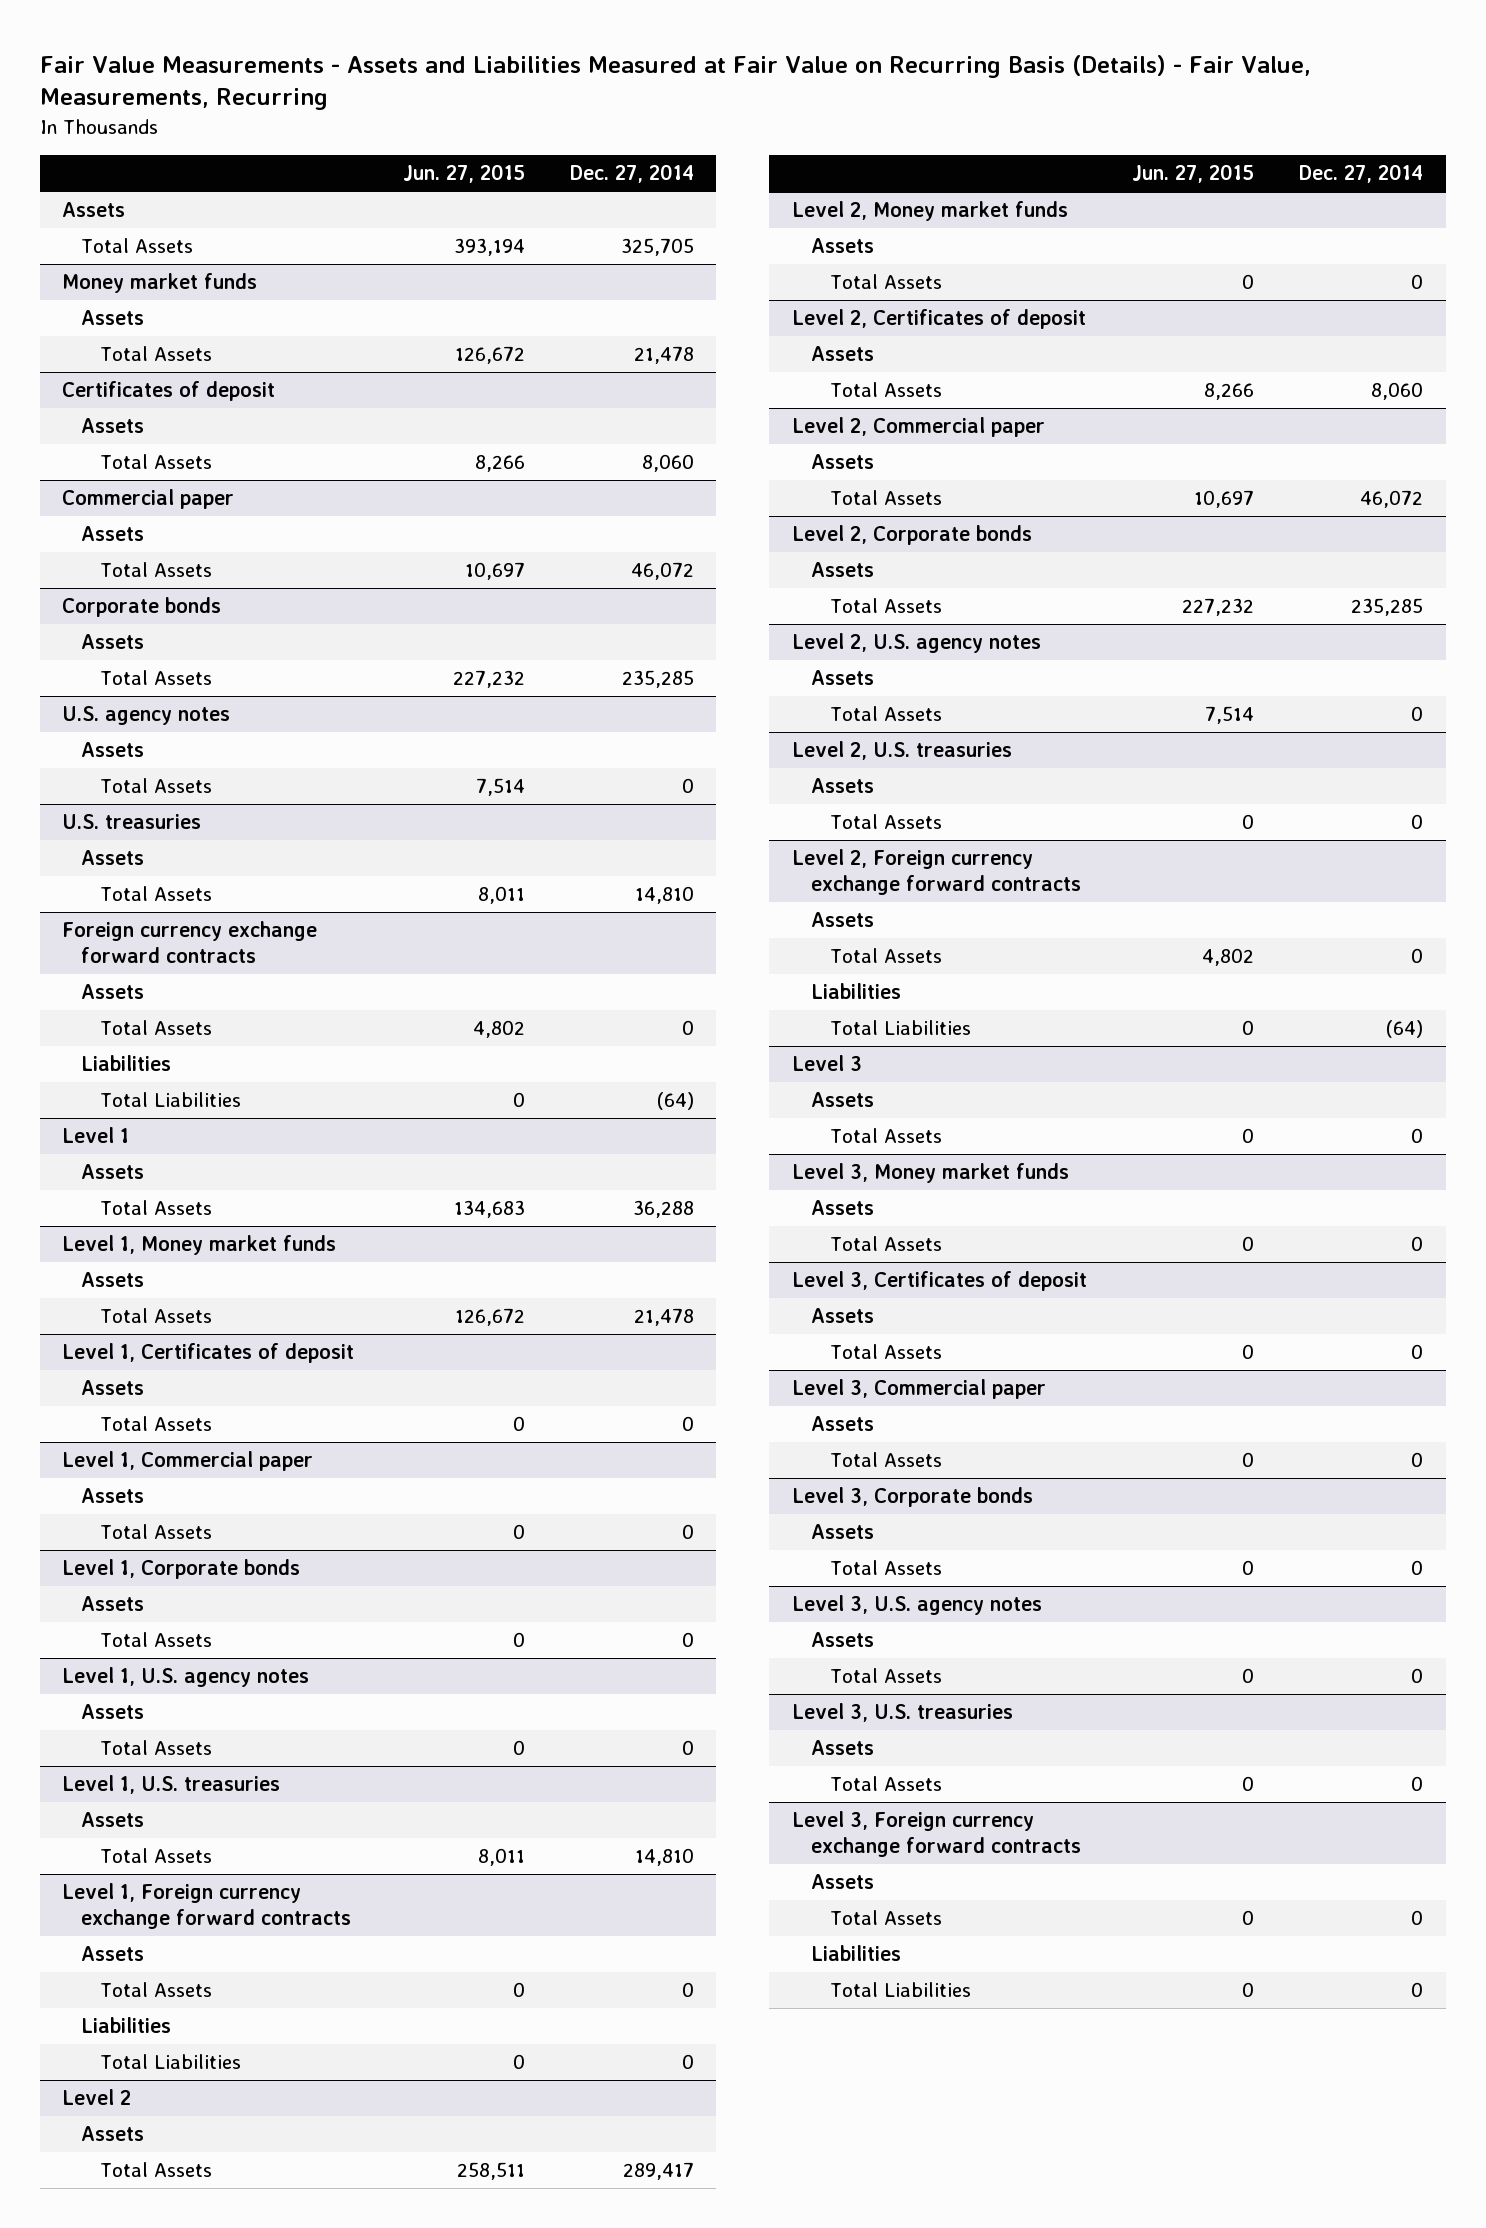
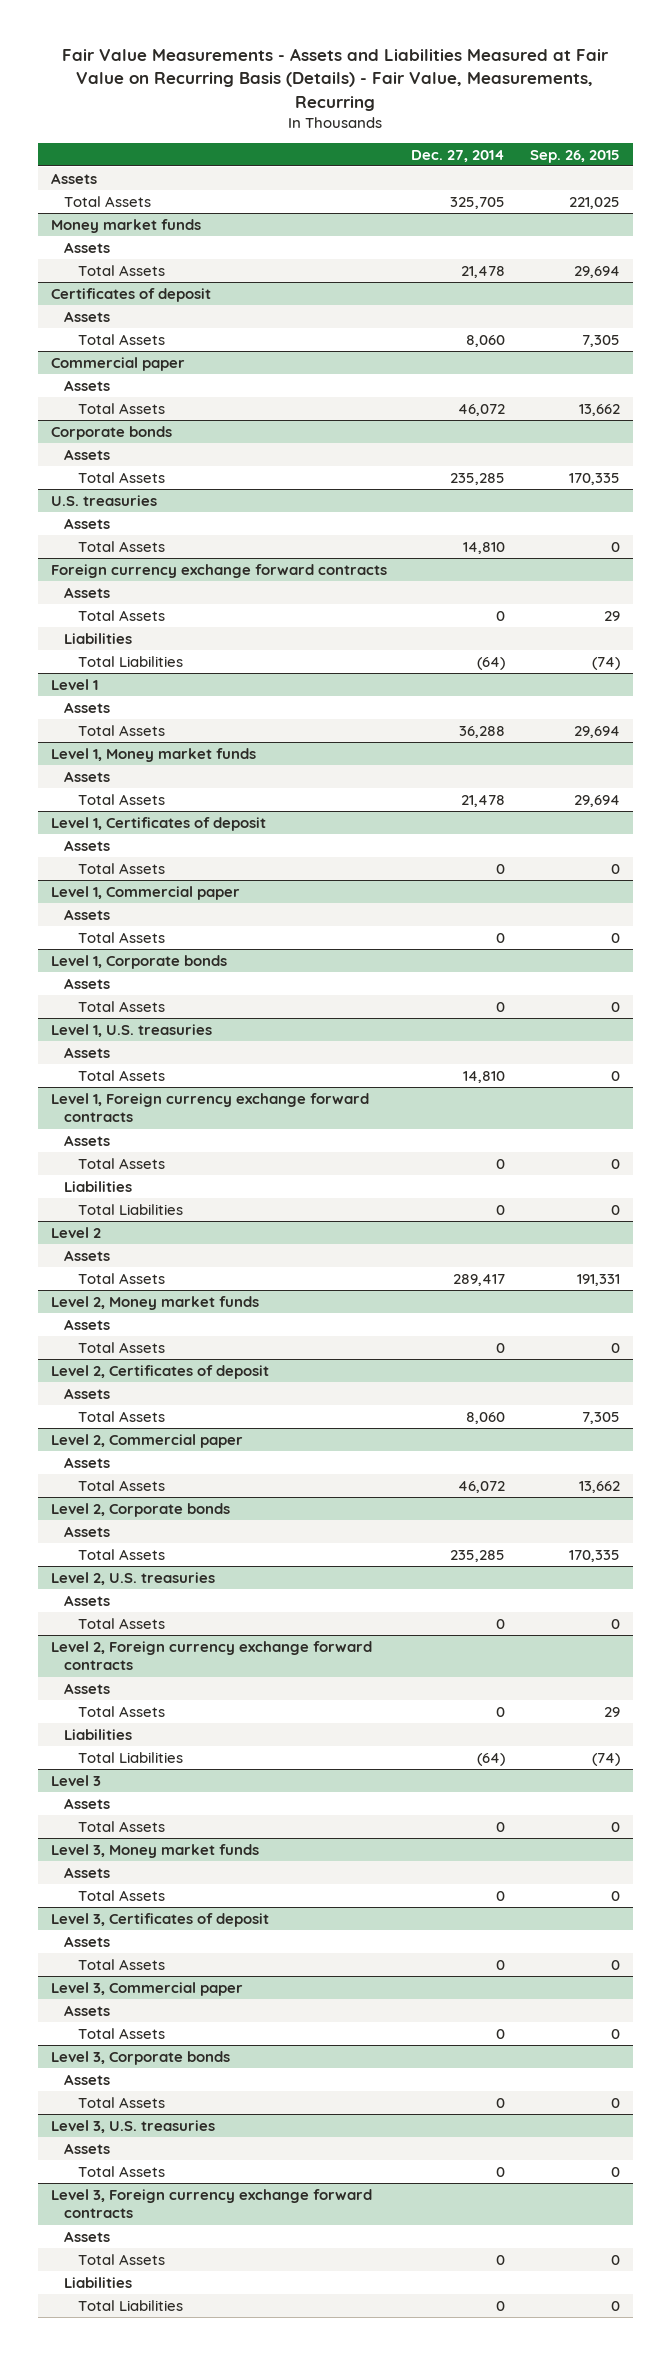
[402,164,525,184] Jun. 27, 2015 -> none
none -> [530,149,621,163] Sep. 26, 2015
[62,706,231,726] U.S. agency notes -> none
[81,742,145,758] Assets -> none
[100,778,213,794] Total Assets -> none
[62,1667,310,1688] Level 1, U.S. agency notes -> none
[81,1704,145,1720] Assets -> none
[100,1740,213,1756] Total Assets -> none
[791,633,1041,654] Level 2, U.S. agency notes -> none
[810,670,874,686] Assets -> none
[829,706,942,722] Total Assets -> none
[791,1595,1042,1616] Level 3, U.S. agency notes -> none
[810,1632,874,1648] Assets -> none
[829,1668,942,1684] Total Assets -> none

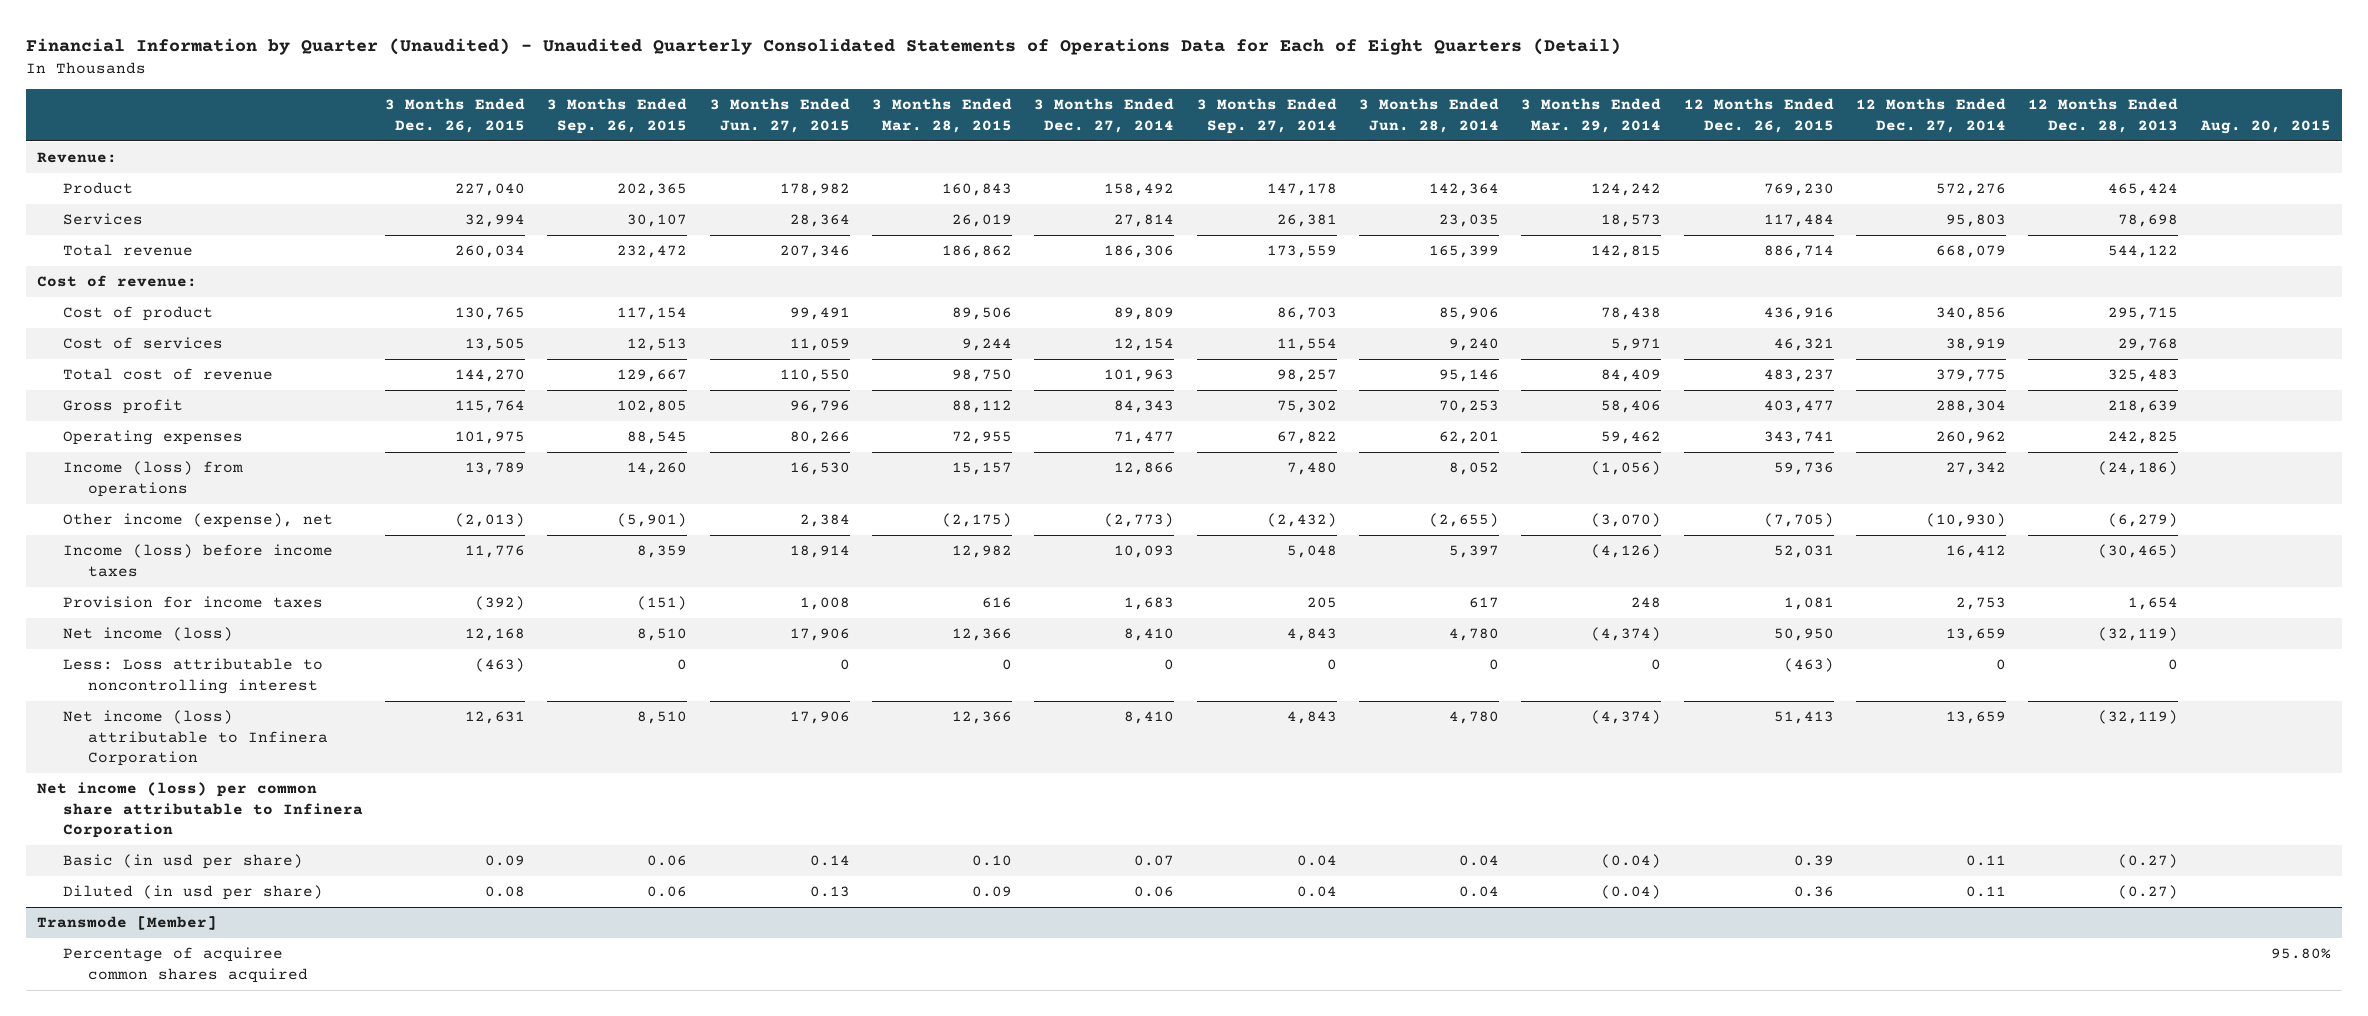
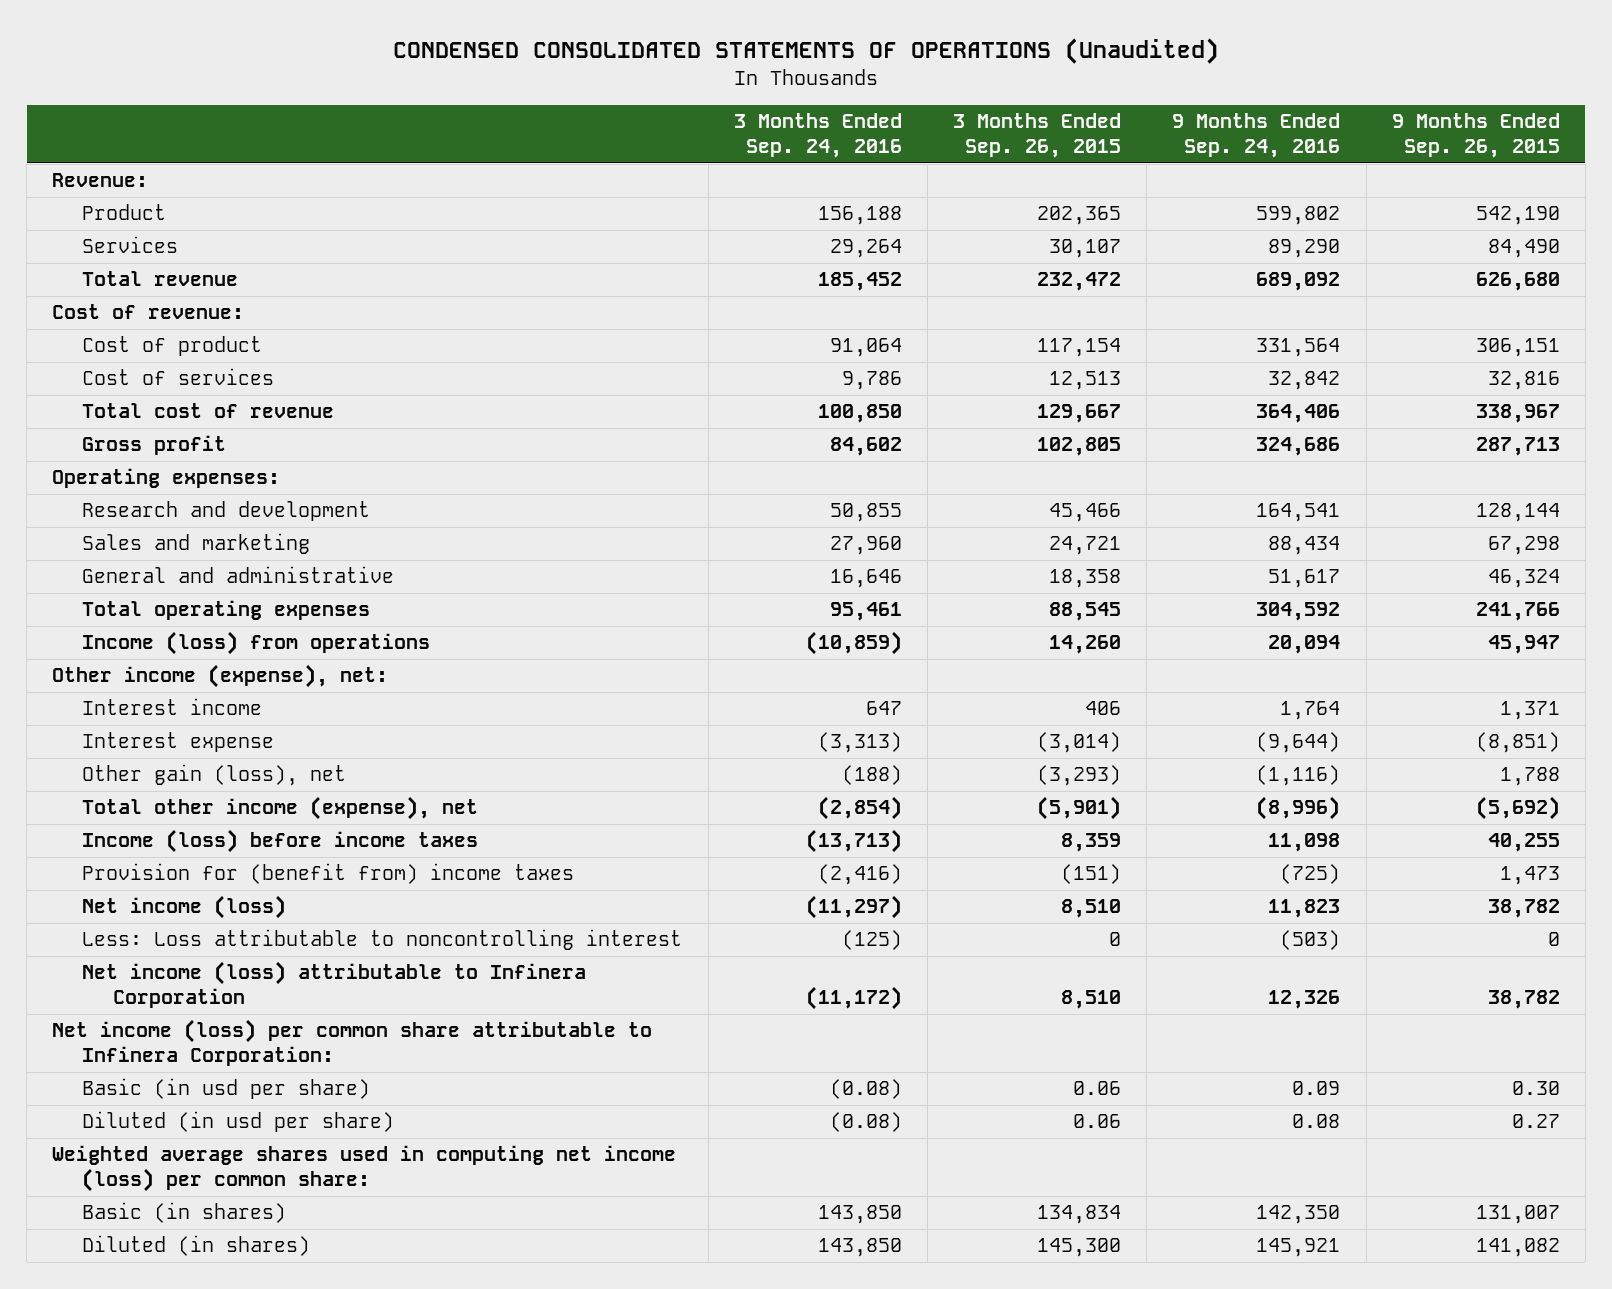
[25,38,1621,56] Financial Information by Quarter (Unaudited) - Unaudited Quarterly Consolidated Statements of Operations Data for Each of Eight Quarters (Detail) -> [392,37,1219,64] CONDENSED CONSOLIDATED STATEMENTS OF OPERATIONS (Unaudited)
[384,98,525,133] 3 Months Ended Dec. 26, 2015 -> none
[709,98,850,133] 3 Months Ended Jun. 27, 2015 -> none
[871,98,1012,133] 3 Months Ended Mar. 28, 2015 -> none
[1034,98,1175,133] 3 Months Ended Dec. 27, 2014 -> none
[1196,98,1337,134] 3 Months Ended Sep. 27, 2014 -> none
[1358,98,1499,133] 3 Months Ended Jun. 28, 2014 -> none
[1521,98,1662,133] 3 Months Ended Mar. 29, 2014 -> none
[1683,98,1834,133] 12 Months Ended Dec. 26, 2015 -> none
[1856,98,2007,133] 12 Months Ended Dec. 27, 2014 -> none
[2028,98,2179,133] 12 Months Ended Dec. 28, 2013 -> none
[2199,119,2331,134] Aug. 20, 2015 -> none
none -> [733,113,902,159] 3 Months Ended Sep. 24, 2016
none -> [1172,113,1341,159] 9 Months Ended Sep. 24, 2016
none -> [1391,113,1560,159] 9 Months Ended Sep. 26, 2015
none -> [52,468,281,489] Operating expenses:
none -> [82,501,371,522] Research and development
none -> [82,533,311,555] Sales and marketing
none -> [82,566,395,584] General and administrative
[62,430,243,446] Operating expenses -> [82,600,371,621] Total operating expenses
none -> [52,664,389,689] Other income (expense), net:
none -> [82,698,263,716] Interest income
none -> [82,732,275,753] Interest expense
none -> [82,764,347,787] Other gain (loss), net
[62,513,333,529] Other income (expense), net -> [82,796,479,821] Total other income (expense), net
[62,596,323,609] Provision for income taxes -> [82,863,575,885] Provision for (benefit from) income taxes
[37,782,363,839] Net income (loss) per common share attributable to Infinera Corporation -> [52,1019,653,1067] Net income (loss) per common share attributable to Infinera Corporation:
[37,916,218,931] Transmode [Member] -> none
[62,947,309,983] Percentage of acquiree common shares acquired -> none
none -> [52,1145,677,1193] Weighted average shares used in computing net income (loss) per common share:
none -> [82,1202,287,1224] Basic (in shares)
none -> [82,1235,311,1257] Diluted (in shares)

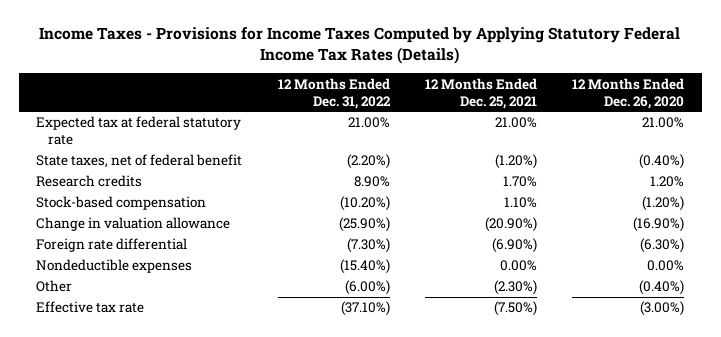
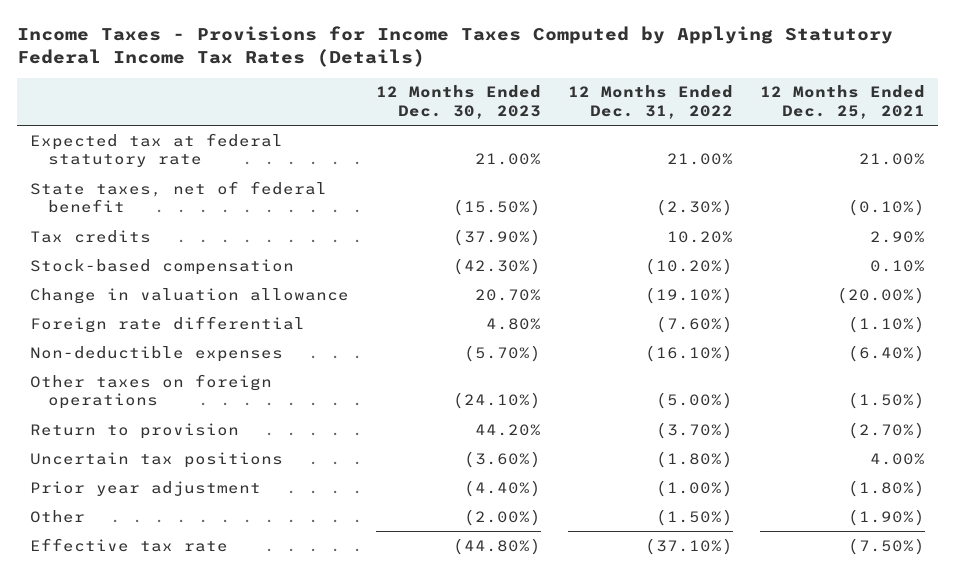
[572,77,685,109] 12 Months Ended Dec. 26, 2020 -> none
none -> [375,85,541,119] 12 Months Ended Dec. 30, 2023
[36,175,143,188] Research credits -> none
[346,154,390,170] (2.20%) -> [655,199,733,217] (2.30%)
[494,154,537,170] (1.20%) -> [847,199,925,217] (0.10%)
none -> [30,229,152,243] Tax credits
[503,197,537,209] 1.10% -> [869,259,925,272] 0.10%
[338,217,390,233] (25.90%) -> [644,286,733,304] (19.10%)
[484,217,537,233] (20.90%) -> [836,286,925,304] (20.00%)
[346,238,390,254] (7.30%) -> [655,315,733,333] (7.60%)
[491,238,537,254] (6.90%) -> [847,315,925,333] (1.10%)
[36,259,193,274] Nondeductible expenses -> [30,345,284,362] Non-deductible expenses
[339,259,390,275] (15.40%) -> [644,344,733,362] (16.10%)
[499,260,537,272] 0.00% -> [847,344,925,362] (6.40%)
none -> [30,373,273,410] Other taxes on foreign operations
none -> [30,422,240,439] Return to provision
none -> [30,451,284,468] Uncertain tax positions
none -> [30,480,262,496] Prior year adjustment
[344,280,390,296] (6.00%) -> [655,508,733,526] (1.50%)
[493,280,537,296] (2.30%) -> [847,508,925,526] (1.90%)

